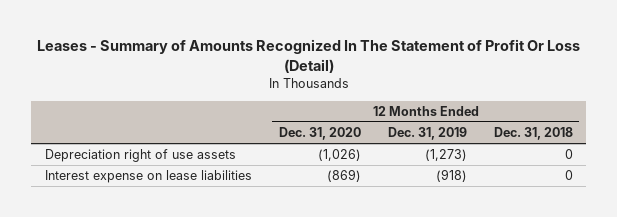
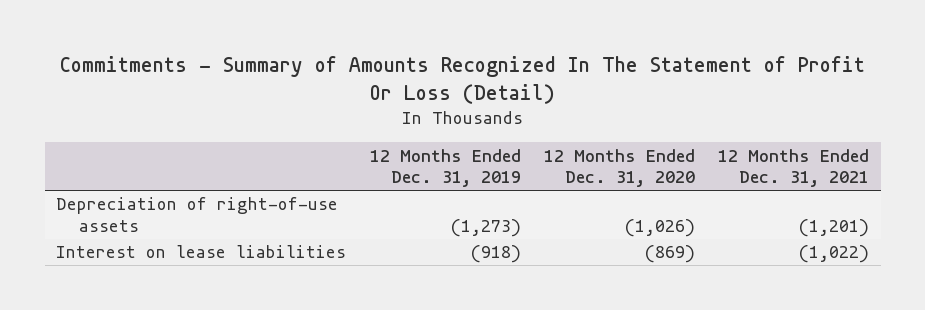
[36,38,580,73] Leases - Summary of Amounts Recognized In The Statement of Profit Or Loss (Detail) -> [59,56,865,105] Commitments - Summary of Amounts Recognized In The Statement of Profit Or Loss (Detail)
[493,127,573,141] Dec. 31, 2018 -> none
none -> [718,148,870,188] 12 Months Ended Dec. 31, 2021
[44,149,236,163] Depreciation right of use assets -> [56,197,339,232] Depreciation of right-of-use assets
[44,170,252,184] Interest expense on lease liabilities -> [56,245,347,259] Interest on lease liabilities

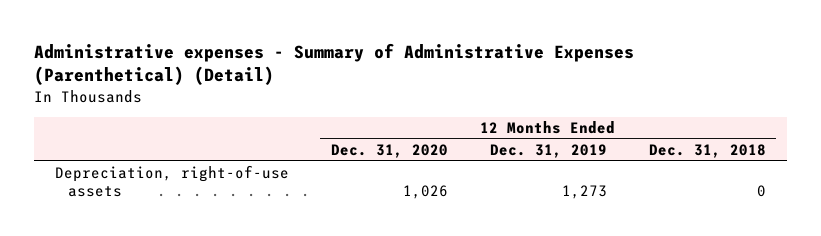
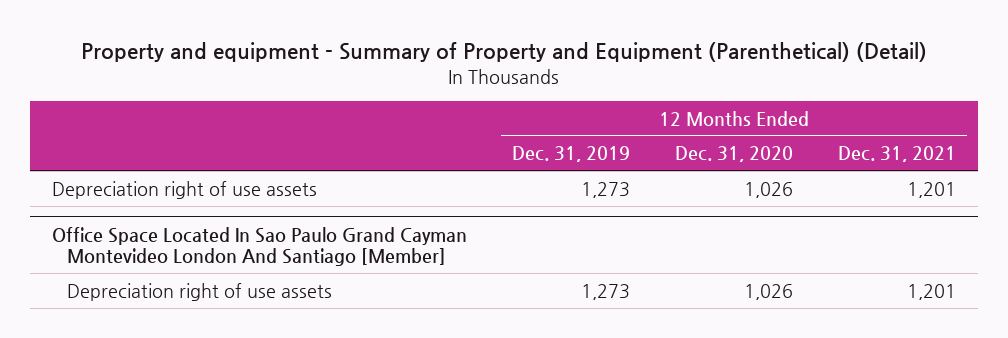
[34,42,635,86] Administrative expenses - Summary of Administrative Expenses (Parenthetical) (Detail) -> [81,42,928,63] Property and equipment - Summary of Property and Equipment (Parenthetical) (Detail)
[648,144,766,159] Dec. 31, 2018 -> none
none -> [837,146,956,163] Dec. 31, 2021
[55,165,290,198] Depreciation, right-of-use assets -> [52,180,318,199] Depreciation right of use assets
none -> [52,226,468,267] Office Space Located In Sao Paulo Grand Cayman Montevideo London And Santiago [Member]
none -> [66,282,332,301] Depreciation right of use assets

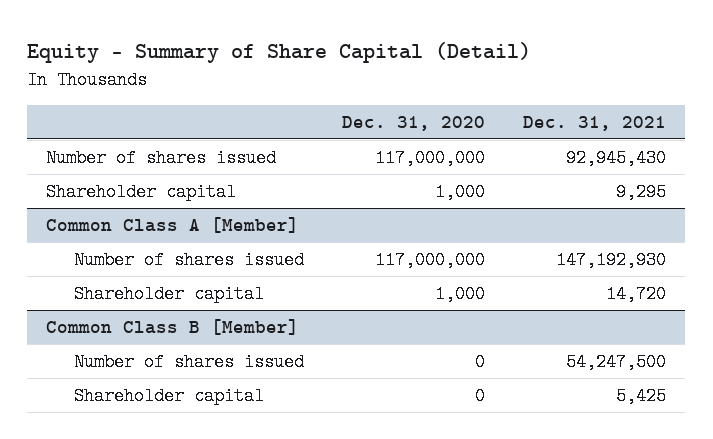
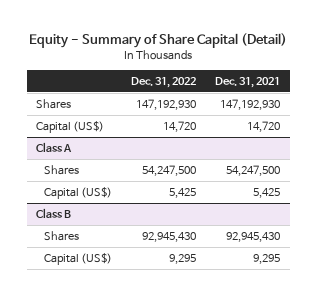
[342,116,486,132] Dec. 31, 2020 -> none
none -> [131,77,197,89] Dec. 31, 2022
[46,149,277,168] Number of shares issued -> [36,98,72,109] Shares
[566,149,667,168] 92,945,430 -> [220,98,281,110] 147,192,930
[46,183,237,202] Shareholder capital -> [36,120,105,133] Capital (US$)
[616,183,667,202] 9,295 -> [247,120,281,132] 14,720
[46,217,300,234] Common Class A [Member] -> [36,141,73,152] Class A
[73,251,304,270] Number of shares issued -> [44,164,80,175] Shares
[556,251,667,270] 147,192,930 -> [226,164,281,176] 54,247,500
[73,285,264,304] Shareholder capital -> [44,186,113,199] Capital (US$)
[606,285,667,304] 14,720 -> [253,187,281,198] 5,425
[46,319,300,336] Common Class B [Member] -> [36,207,72,218] Class B
[73,353,304,372] Number of shares issued -> [44,230,80,241] Shares
[566,353,667,372] 54,247,500 -> [226,231,281,242] 92,945,430
[73,387,264,406] Shareholder capital -> [44,252,113,265] Capital (US$)
[616,387,667,406] 5,425 -> [253,253,281,264] 9,295

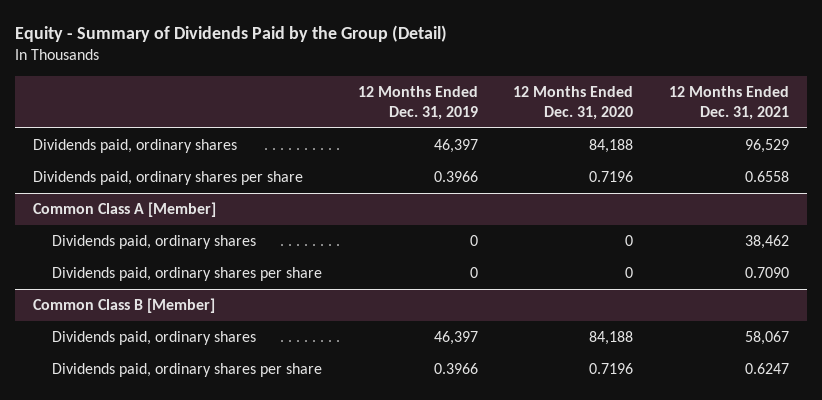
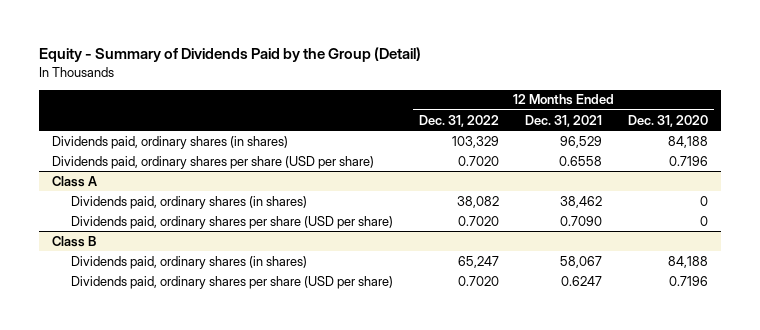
[357,86,478,120] 12 Months Ended Dec. 31, 2019 -> none
none -> [419,114,500,127] Dec. 31, 2022
[32,139,237,154] Dividends paid, ordinary shares -> [51,135,288,149] Dividends paid, ordinary shares (in shares)
[32,171,303,186] Dividends paid, ordinary shares per share -> [51,155,374,169] Dividends paid, ordinary shares per share (USD per share)
[32,202,216,218] Common Class A [Member] -> [51,175,97,187] Class A
[51,235,256,250] Dividends paid, ordinary shares -> [71,195,308,209] Dividends paid, ordinary shares (in shares)
[51,267,322,282] Dividends paid, ordinary shares per share -> [71,215,394,229] Dividends paid, ordinary shares per share (USD per share)
[32,298,215,314] Common Class B [Member] -> [51,235,96,247] Class B
[51,331,256,346] Dividends paid, ordinary shares -> [71,255,308,269] Dividends paid, ordinary shares (in shares)
[51,363,322,378] Dividends paid, ordinary shares per share -> [71,275,394,289] Dividends paid, ordinary shares per share (USD per share)

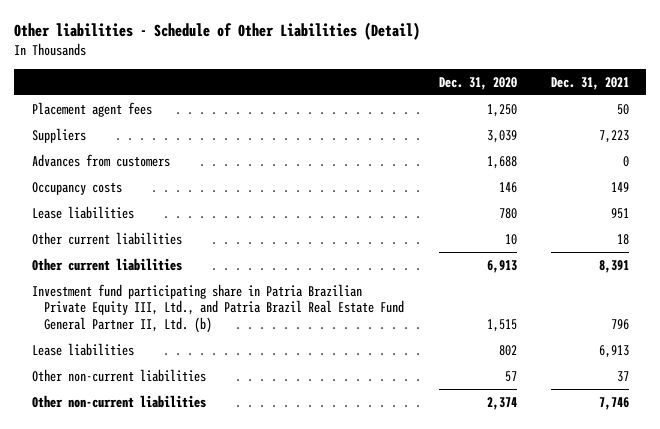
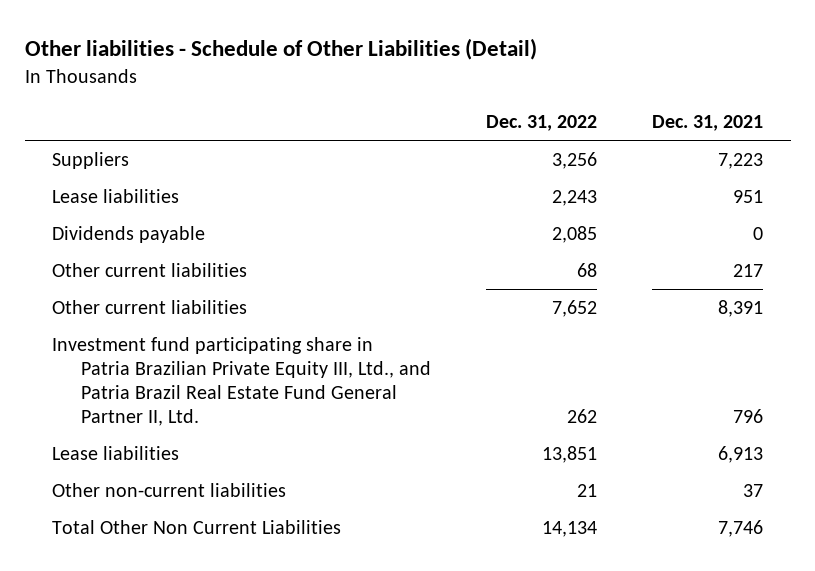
[438,76,517,90] Dec. 31, 2020 -> none
none -> [486,115,598,132] Dec. 31, 2022
[31,101,152,117] Placement agent fees -> none
[31,153,170,167] Advances from customers -> none
[31,181,122,195] Occupancy costs -> none
none -> [52,225,206,243] Dividends payable
[616,233,629,245] 18 -> [733,263,764,277] 217
[31,283,405,333] Investment fund participating share in Patria Brazilian Private Equity III, Ltd., and Patria Brazil Real Estate Fund General Partner II, Ltd. (b) -> [52,336,432,427] Investment fund participating share in Patria Brazilian Private Equity III, Ltd., and Patria Brazil Real Estate Fund General Partner II, Ltd.
[31,394,206,408] Other non-current liabilities -> [52,519,342,534] Total Other Non Current Liabilities

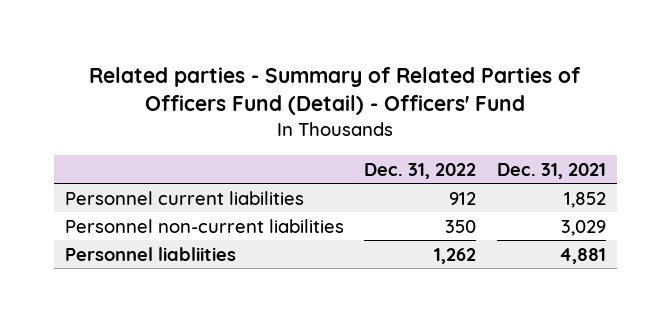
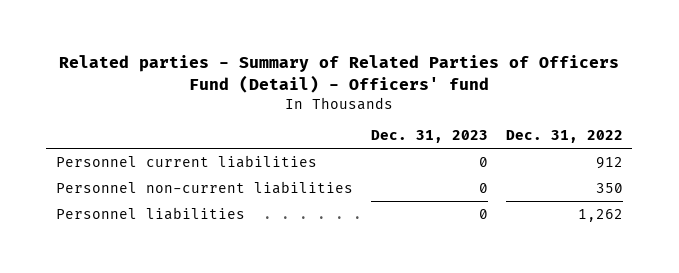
[89,66,582,116] Related parties - Summary of Related Parties of Officers Fund (Detail) - Officers' Fund -> [59,55,620,93] Related parties - Summary of Related Parties of Officers Fund (Detail) - Officers' fund
[497,162,607,179] Dec. 31, 2021 -> none
none -> [370,130,488,144] Dec. 31, 2023
[64,246,236,261] Personnel liabliities -> [55,206,245,220] Personnel liabilities

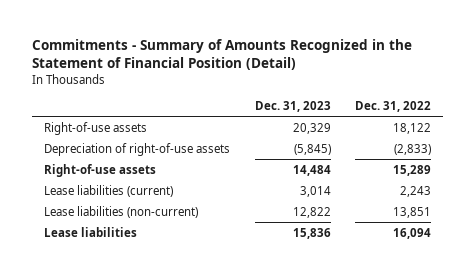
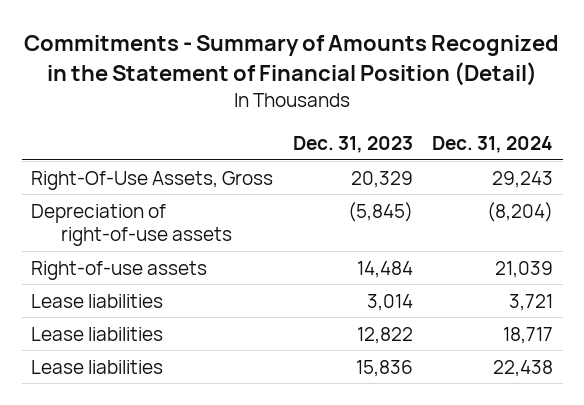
[355,100,432,112] Dec. 31, 2022 -> none
none -> [432,135,554,153] Dec. 31, 2024
[44,121,148,135] Right-of-use assets -> [31,170,274,190] Right-Of-Use Assets, Gross
[44,184,174,197] Lease liabilities (current) -> [31,293,164,308] Lease liabilities
[44,205,199,218] Lease liabilities (non-current) -> [31,326,164,341] Lease liabilities

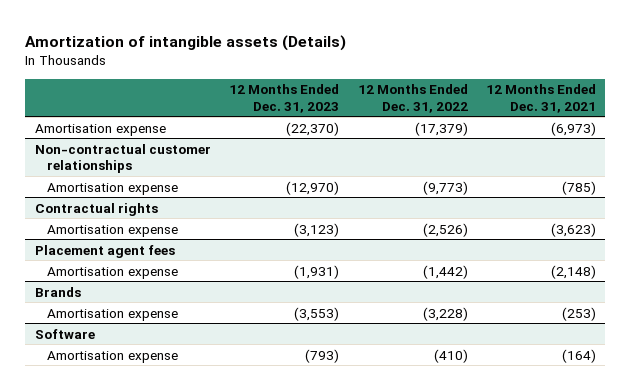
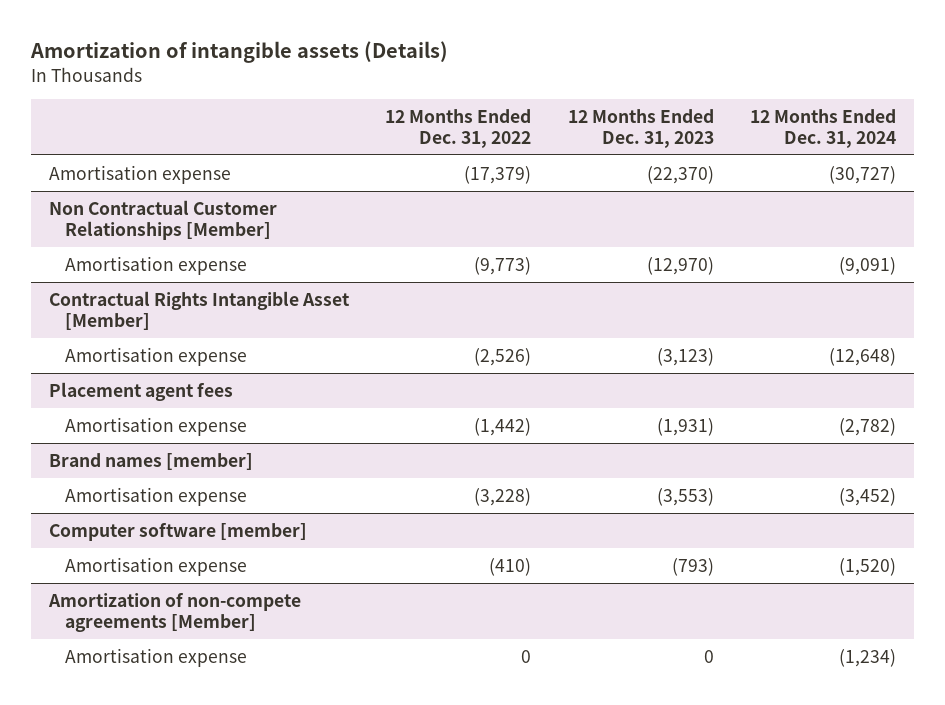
[485,84,596,113] 12 Months Ended Dec. 31, 2021 -> none
none -> [749,108,896,148] 12 Months Ended Dec. 31, 2024
[34,143,211,173] Non-contractual customer relationships -> [49,199,278,241] Non Contractual Customer Relationships [Member]
[34,202,158,216] Contractual rights -> [49,290,351,331] Contractual Rights Intangible Asset [Member]
[34,286,81,297] Brands -> [49,452,254,470] Brand names [member]
[34,328,95,339] Software -> [49,521,308,541] Computer software [member]
none -> [48,591,302,633] Amortization of non-compete agreements [Member]
none -> [65,647,248,667] Amortisation expense

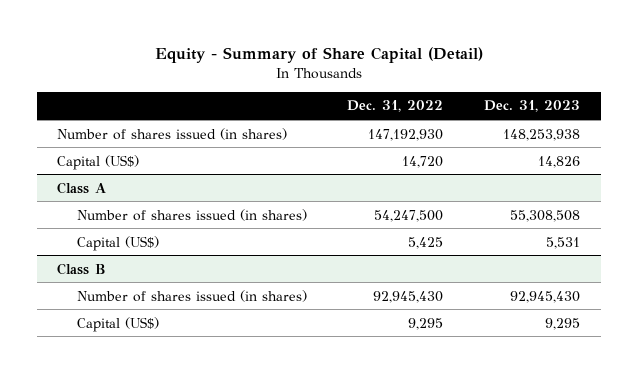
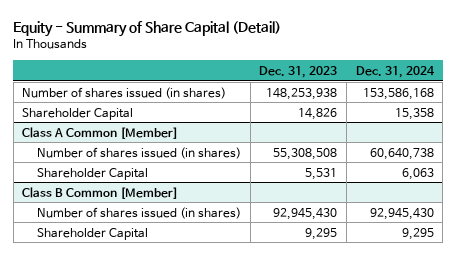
[347,100,444,113] Dec. 31, 2022 -> none
none -> [355,65,435,78] Dec. 31, 2024
[57,154,140,170] Capital (US$) -> [22,107,134,120] Shareholder Capital
[57,181,107,194] Class A -> [22,126,179,139] Class A Common [Member]
[76,235,159,251] Capital (US$) -> [36,167,148,180] Shareholder Capital
[57,262,107,275] Class B -> [22,186,179,199] Class B Common [Member]
[76,316,159,332] Capital (US$) -> [36,227,148,240] Shareholder Capital

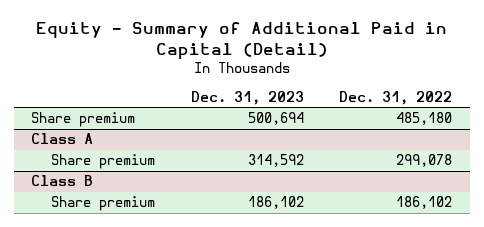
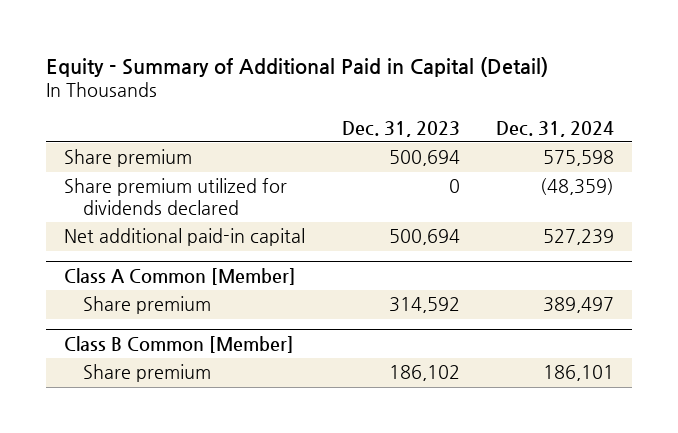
[339,90,453,105] Dec. 31, 2022 -> none
none -> [496,120,615,137] Dec. 31, 2024
none -> [63,178,287,215] Share premium utilized for dividends declared
none -> [63,228,305,247] Net additional paid-in capital
[31,133,94,145] Class A -> [63,268,296,286] Class A Common [Member]
[31,175,94,187] Class B -> [63,336,294,354] Class B Common [Member]

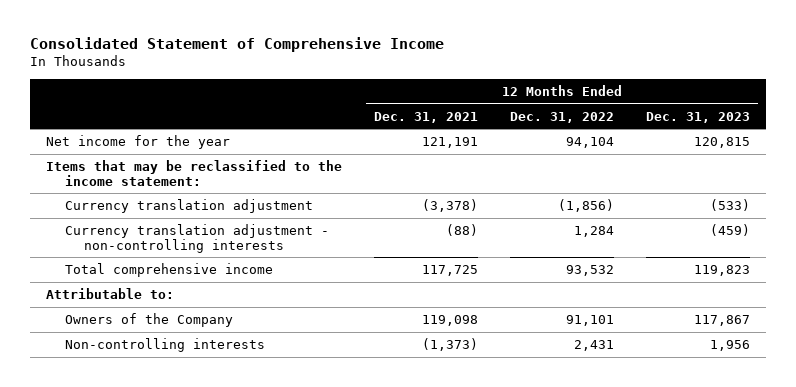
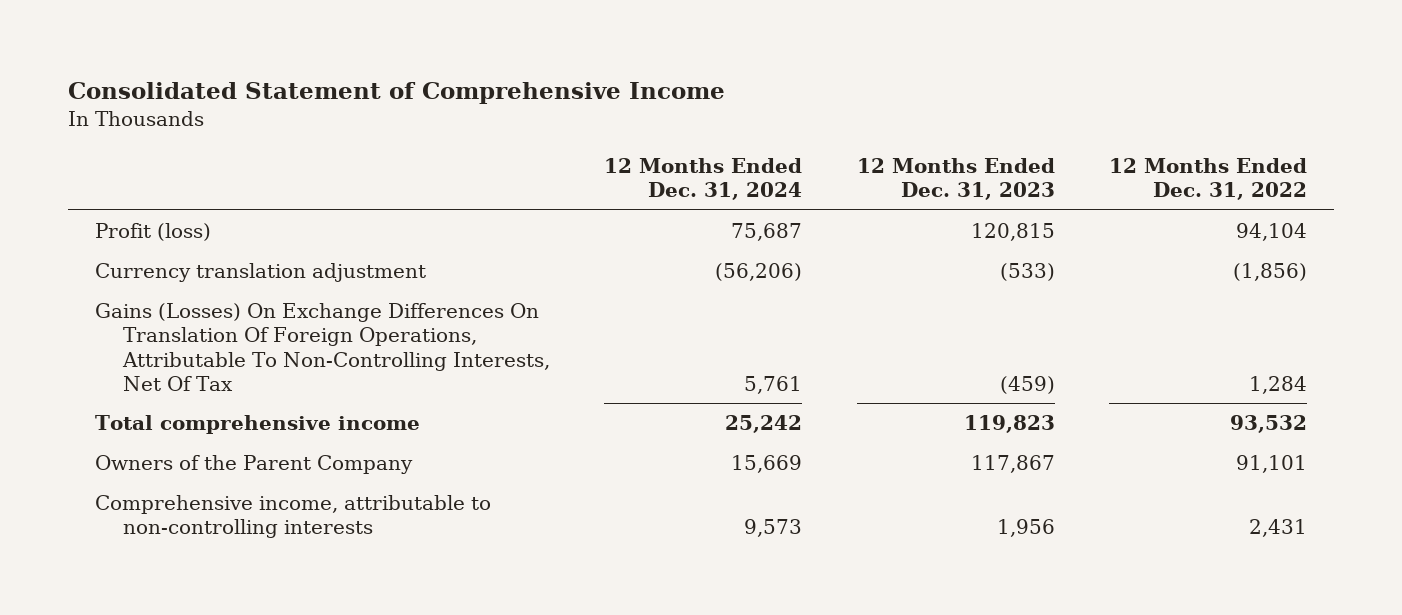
[373,111,478,123] Dec. 31, 2021 -> none
none -> [604,157,803,201] 12 Months Ended Dec. 31, 2024
[45,159,342,186] Items that may be reclassified to the income statement: -> none
[45,134,230,149] Net income for the year -> [94,223,211,242] Profit (loss)
[64,223,329,253] Currency translation adjustment - non-controlling interests -> [94,303,550,391] Gains (Losses) On Exchange Differences On Translation Of Foreign Operations, Attributable To Non-Controlling Interests, Net Of Tax
[45,287,174,299] Attributable to: -> none
[64,312,233,327] Owners of the Company -> [94,455,413,475] Owners of the Parent Company
[64,337,265,352] Non-controlling interests -> [94,495,491,539] Comprehensive income, attributable to non-controlling interests

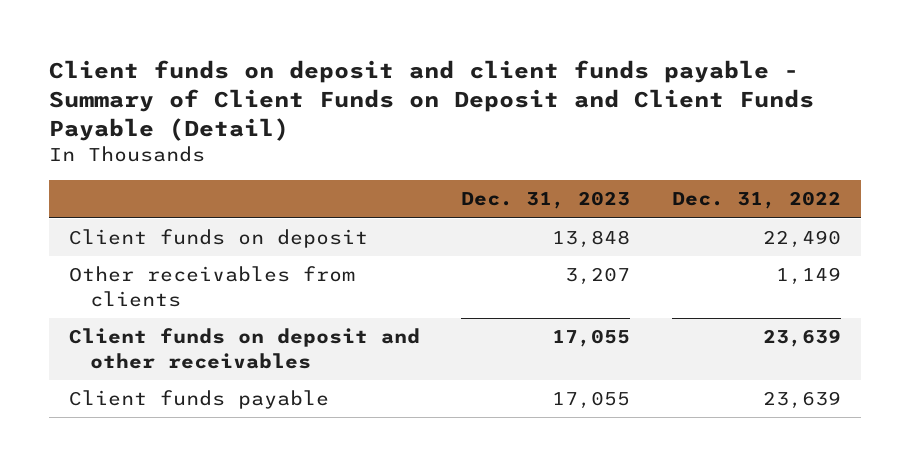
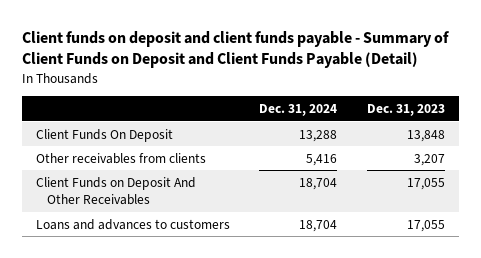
[671,191,841,210] Dec. 31, 2022 -> none
none -> [259,104,338,117] Dec. 31, 2024
[69,229,369,249] Client funds on deposit -> [36,128,174,142] Client Funds On Deposit
[69,328,421,369] Client funds on deposit and other receivables -> [36,176,197,206] Client Funds on Deposit And Other Receivables
[69,390,330,410] Client funds payable -> [36,218,231,230] Loans and advances to customers

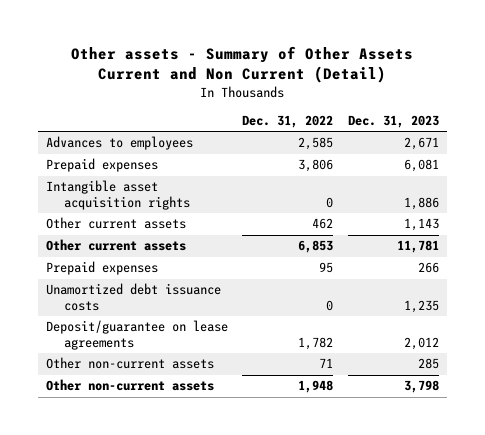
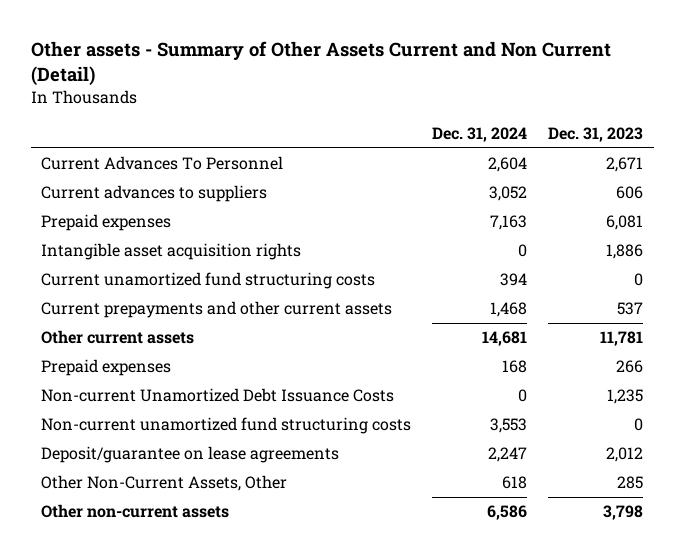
[242,115,334,129] Dec. 31, 2022 -> none
none -> [432,127,528,143] Dec. 31, 2024
[45,136,193,151] Advances to employees -> [41,156,284,171] Current Advances To Personnel
none -> [41,185,268,203] Current advances to suppliers
none -> [41,272,376,290] Current unamortized fund structuring costs
[45,217,186,230] Other current assets -> [41,301,393,319] Current prepayments and other current assets
[404,218,440,232] 1,143 -> [617,302,644,316] 537
[45,283,221,311] Unamortized debt issuance costs -> [41,388,395,403] Non-current Unamortized Debt Issuance Costs
none -> [41,417,412,435] Non-current unamortized fund structuring costs
[45,357,214,370] Other non-current assets -> [41,475,288,492] Other Non-Current Assets, Other

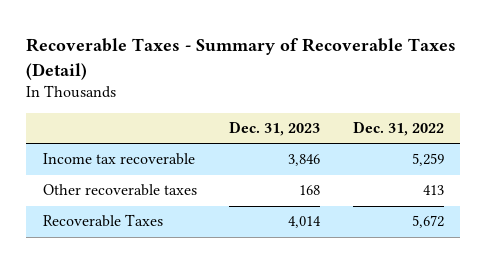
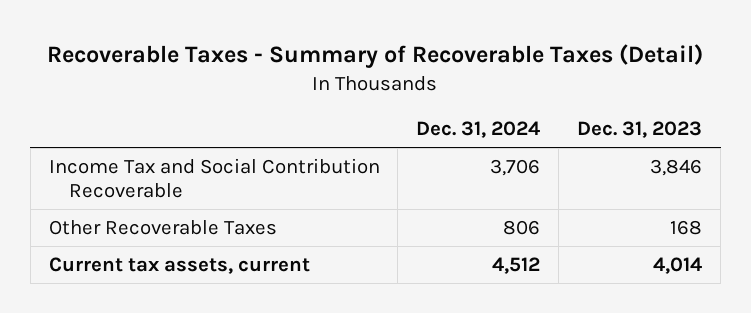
[352,121,444,137] Dec. 31, 2022 -> none
none -> [416,121,541,139] Dec. 31, 2024
[42,153,195,166] Income tax recoverable -> [48,157,380,199] Income Tax and Social Contribution Recoverable
[42,184,197,197] Other recoverable taxes -> [48,219,277,235] Other Recoverable Taxes
[42,214,163,228] Recoverable Taxes -> [48,256,310,274] Current tax assets, current

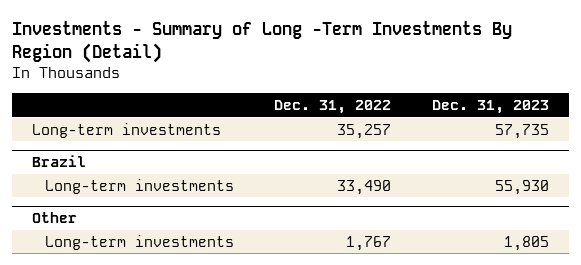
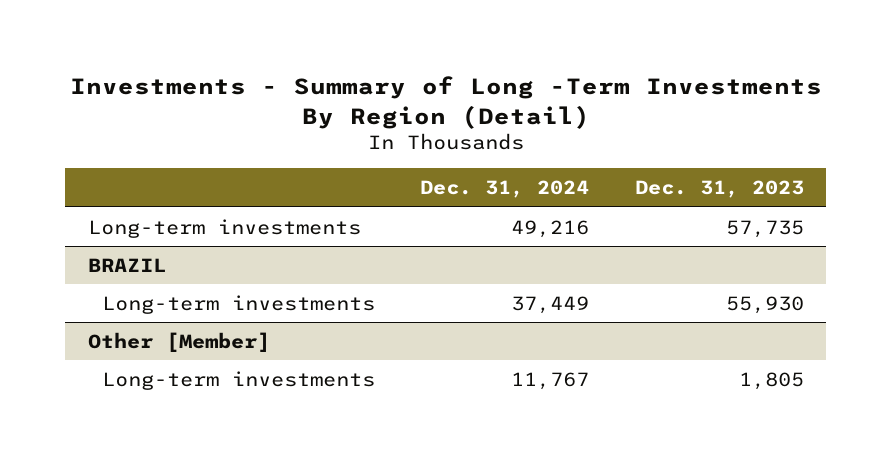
[274,100,392,115] Dec. 31, 2022 -> none
none -> [420,180,590,199] Dec. 31, 2024
[32,155,87,168] Brazil -> [87,257,166,272] BRAZIL
[32,212,78,224] Other -> [87,331,270,352] Other [Member]

